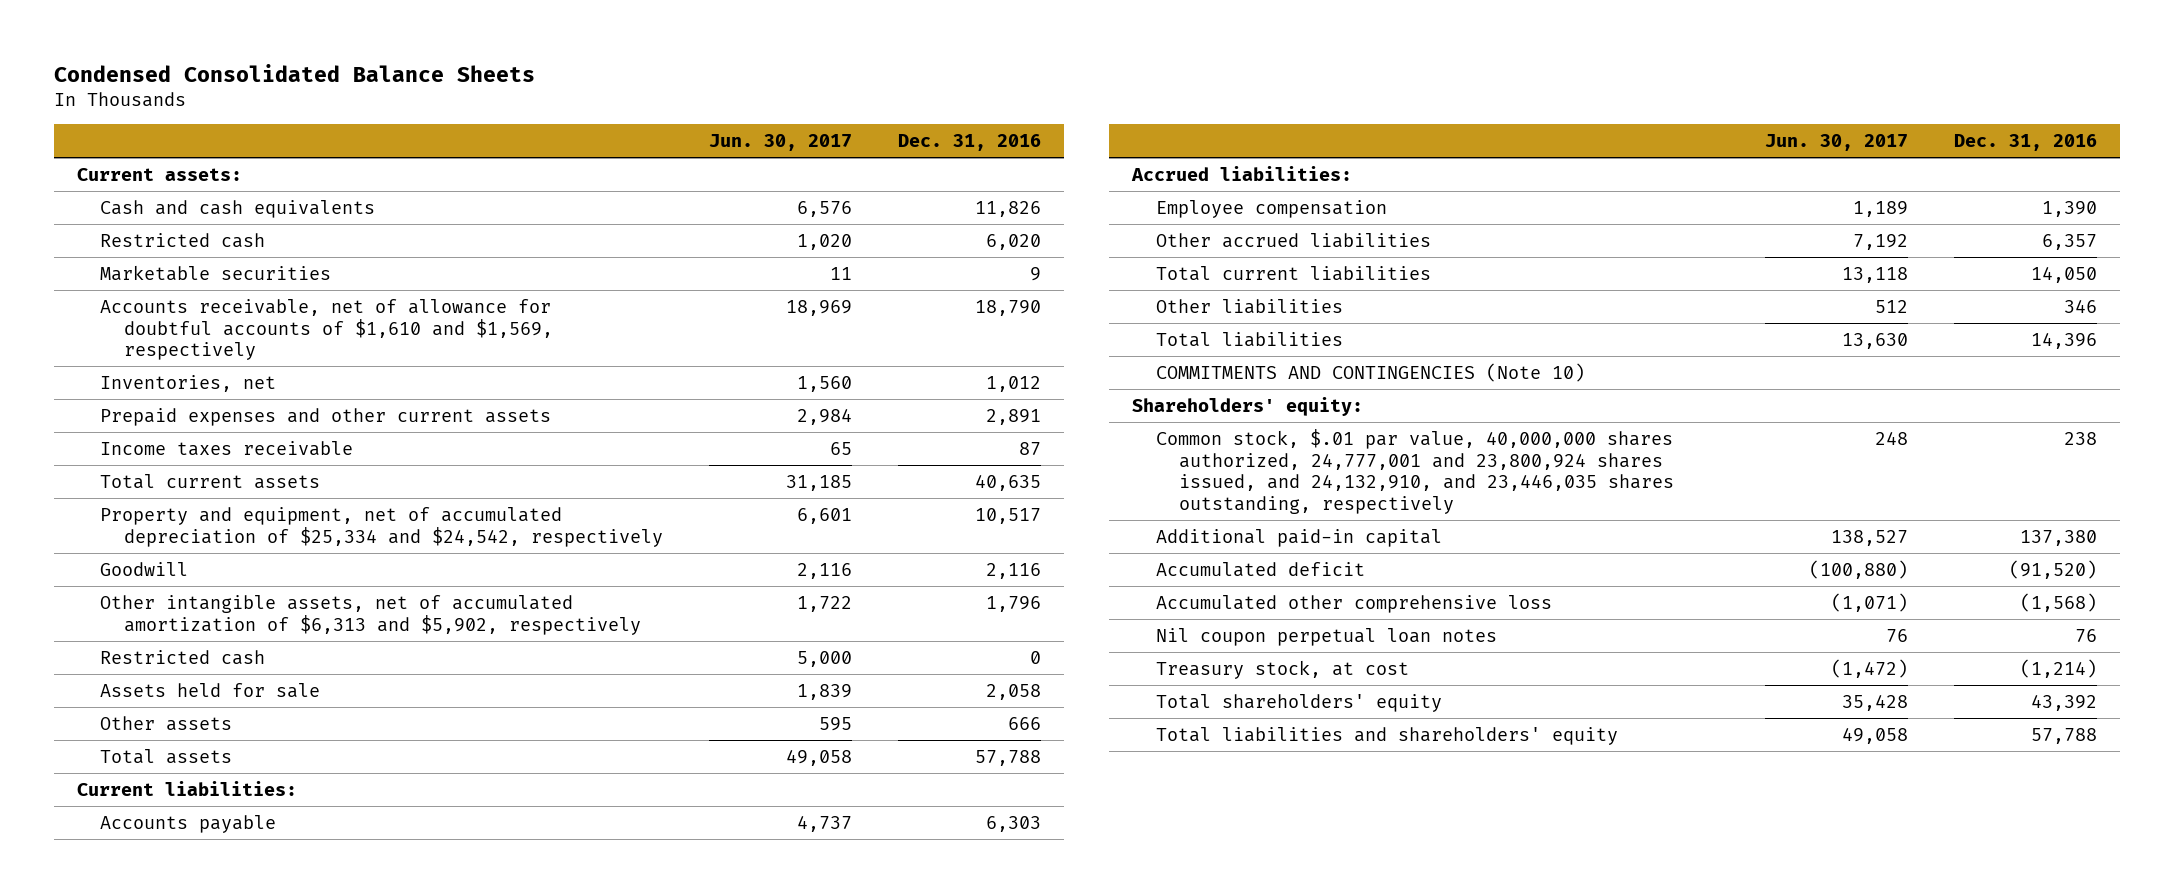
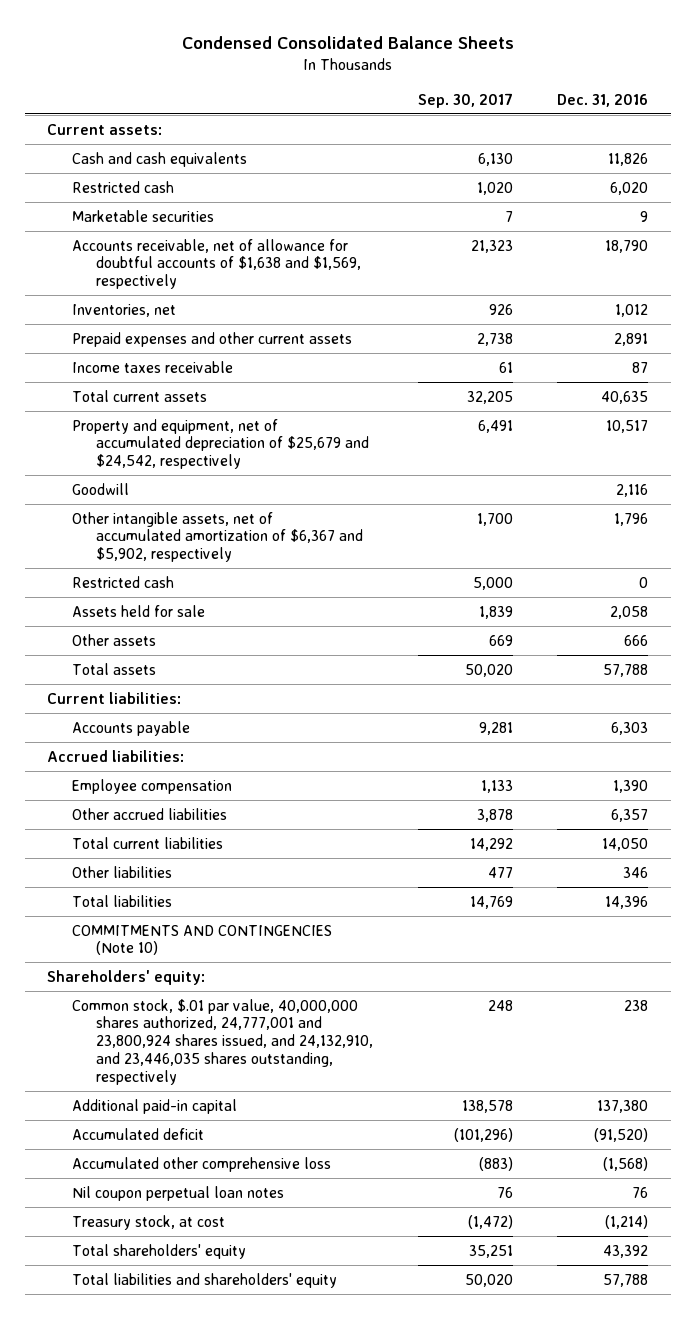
[708,134,852,152] Jun. 30, 2017 -> none
none -> [417,92,513,108] Sep. 30, 2017
[100,298,553,361] Accounts receivable, net of allowance for doubtful accounts of $1,610 and $1,569, respectively -> [71,238,361,290] Accounts receivable, net of allowance for doubtful accounts of $1,638 and $1,569, respectively
[100,506,663,547] Property and equipment, net of accumulated depreciation of $25,334 and $24,542, respectively -> [71,418,369,470] Property and equipment, net of accumulated depreciation of $25,679 and $24,542, respectively
[100,594,641,635] Other intangible assets, net of accumulated amortization of $6,313 and $5,902, respectively -> [71,511,363,563] Other intangible assets, net of accumulated amortization of $6,367 and $5,902, respectively

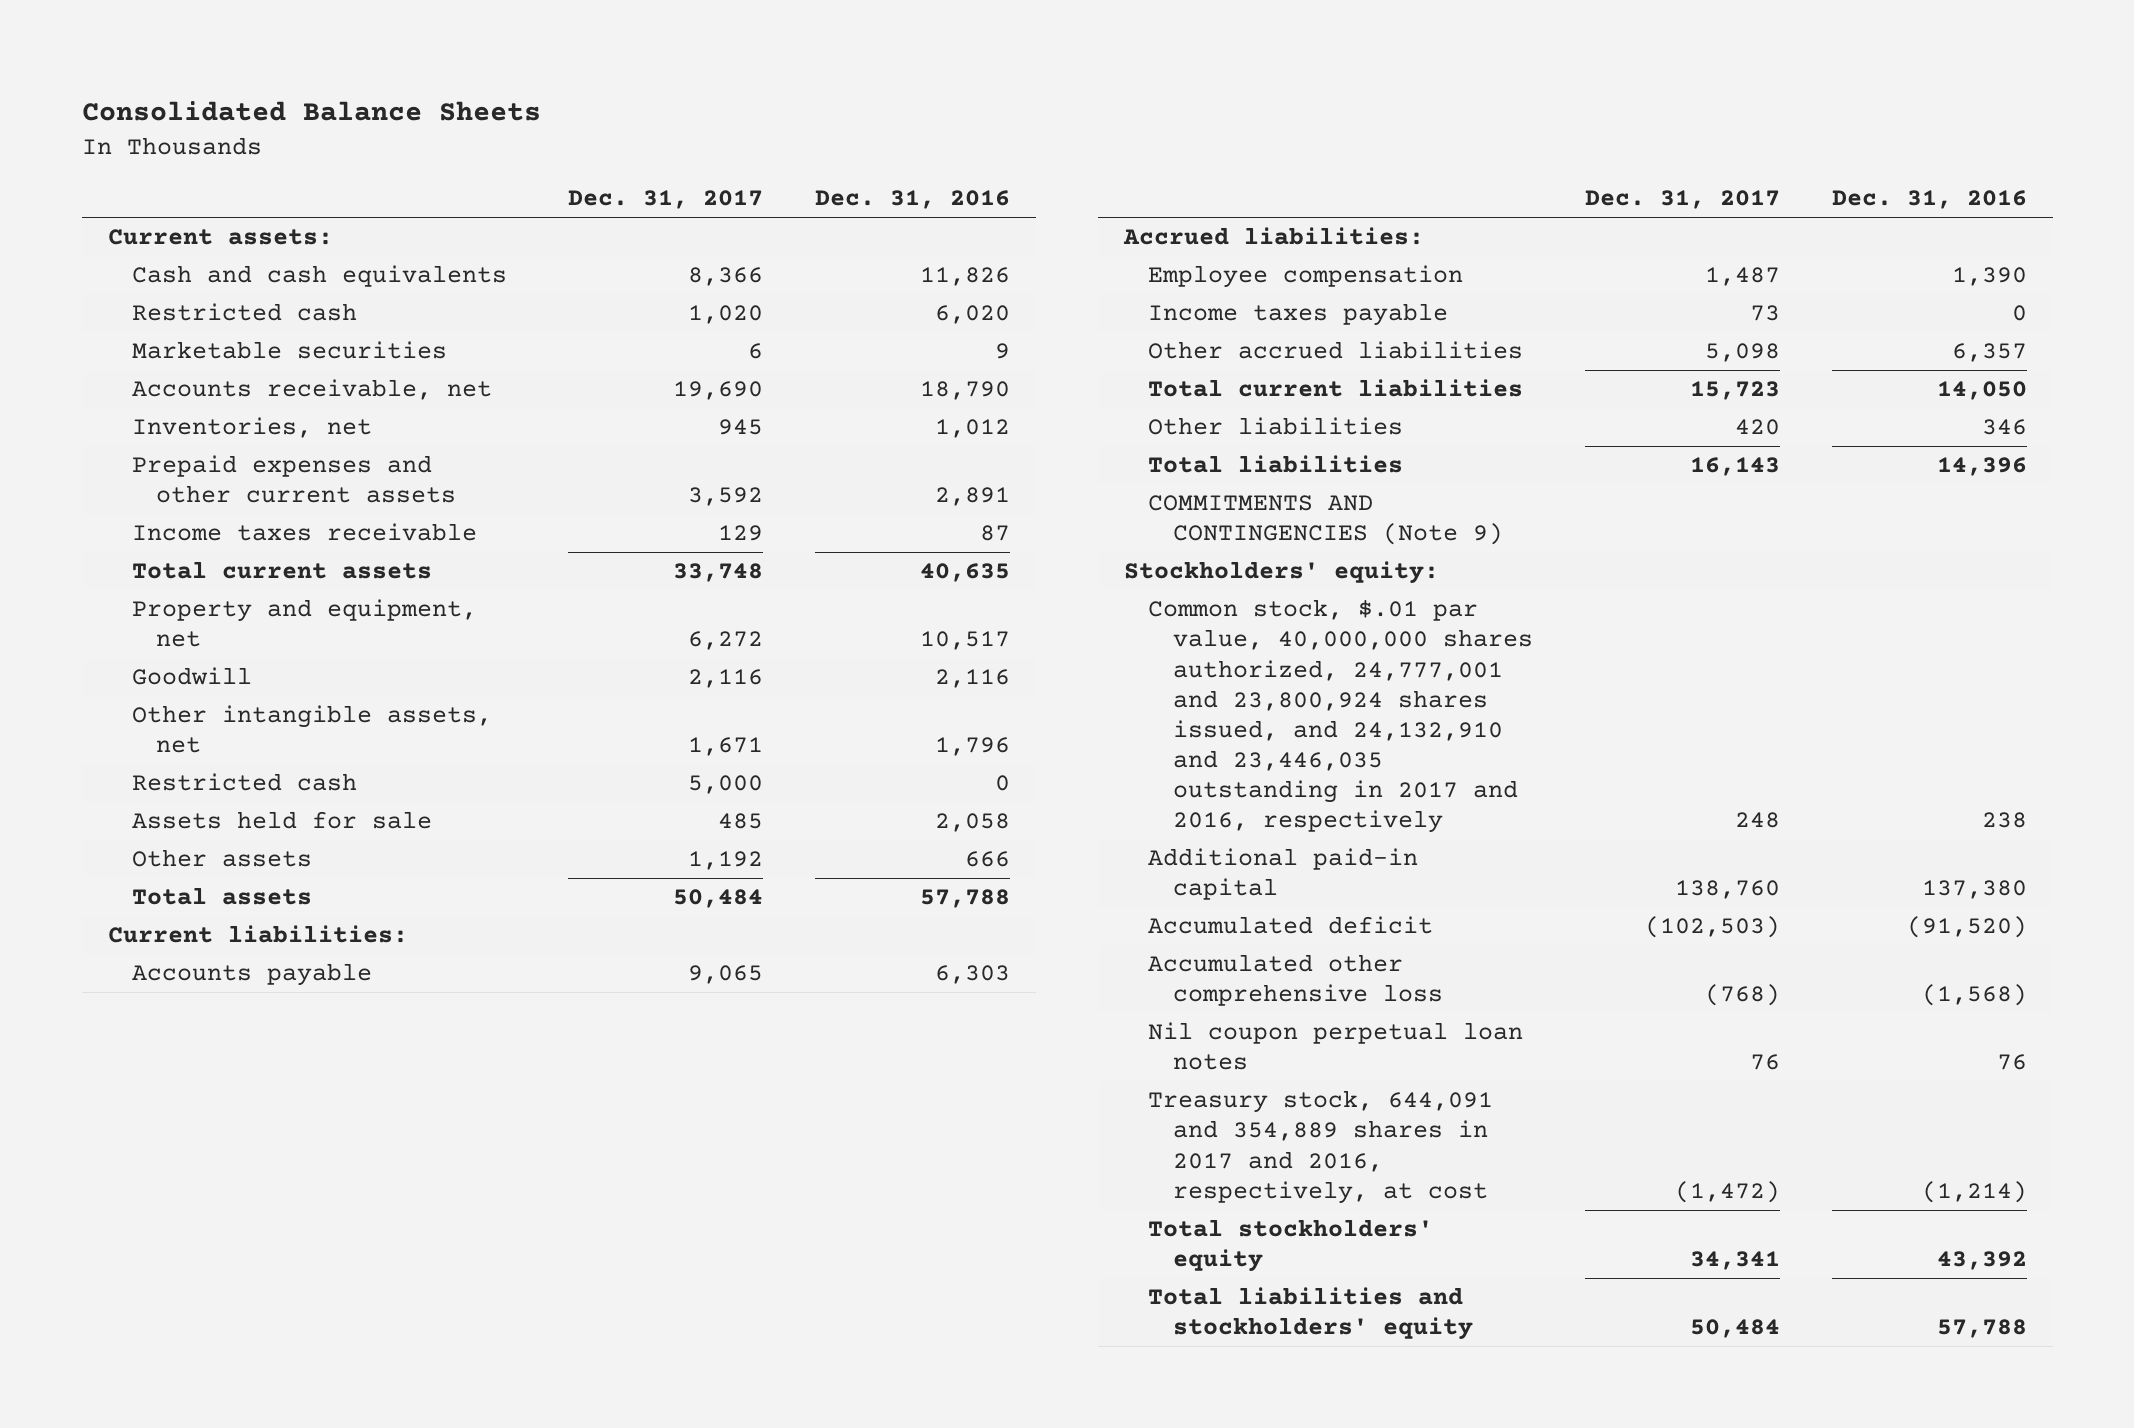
[181,35,514,49] Condensed Consolidated Balance Sheets -> [81,101,541,122] Consolidated Balance Sheets
[417,92,513,108] Sep. 30, 2017 -> none
none -> [567,190,763,210] Dec. 31, 2017
[71,238,361,290] Accounts receivable, net of allowance for doubtful accounts of $1,638 and $1,569, respectively -> [131,379,492,401] Accounts receivable, net
[71,418,369,470] Property and equipment, net of accumulated depreciation of $25,679 and $24,542, respectively -> [131,599,477,648] Property and equipment, net
[71,511,363,563] Other intangible assets, net of accumulated amortization of $6,367 and $5,902, respectively -> [131,705,492,754] Other intangible assets, net
none -> [1148,303,1449,327] Income taxes payable
[47,969,206,985] Shareholders' equity: -> none
[71,924,332,956] COMMITMENTS AND CONTINGENCIES (Note 10) -> [1148,495,1503,546] COMMITMENTS AND CONTINGENCIES (Note 9)
none -> [1124,561,1440,585] Stockholders' equity:
[71,998,373,1086] Common stock, $.01 par value, 40,000,000 shares authorized, 24,777,001 and 23,800,924 shares issued, and 24,132,910, and 23,446,035 shares outstanding, respectively -> [1148,599,1533,833] Common stock, $.01 par value, 40,000,000 shares authorized, 24,777,001 and 23,800,924 shares issued, and 24,132,910 and 23,446,035 outstanding in 2017 and 2016, respectively
[71,1214,225,1230] Treasury stock, at cost -> [1148,1090,1494,1204] Treasury stock, 644,091 and 354,889 shares in 2017 and 2016, respectively, at cost
[71,1243,246,1259] Total shareholders' equity -> [1148,1219,1434,1273] Total stockholders' equity
[71,1272,337,1288] Total liabilities and shareholders' equity -> [1148,1287,1473,1341] Total liabilities and stockholders' equity

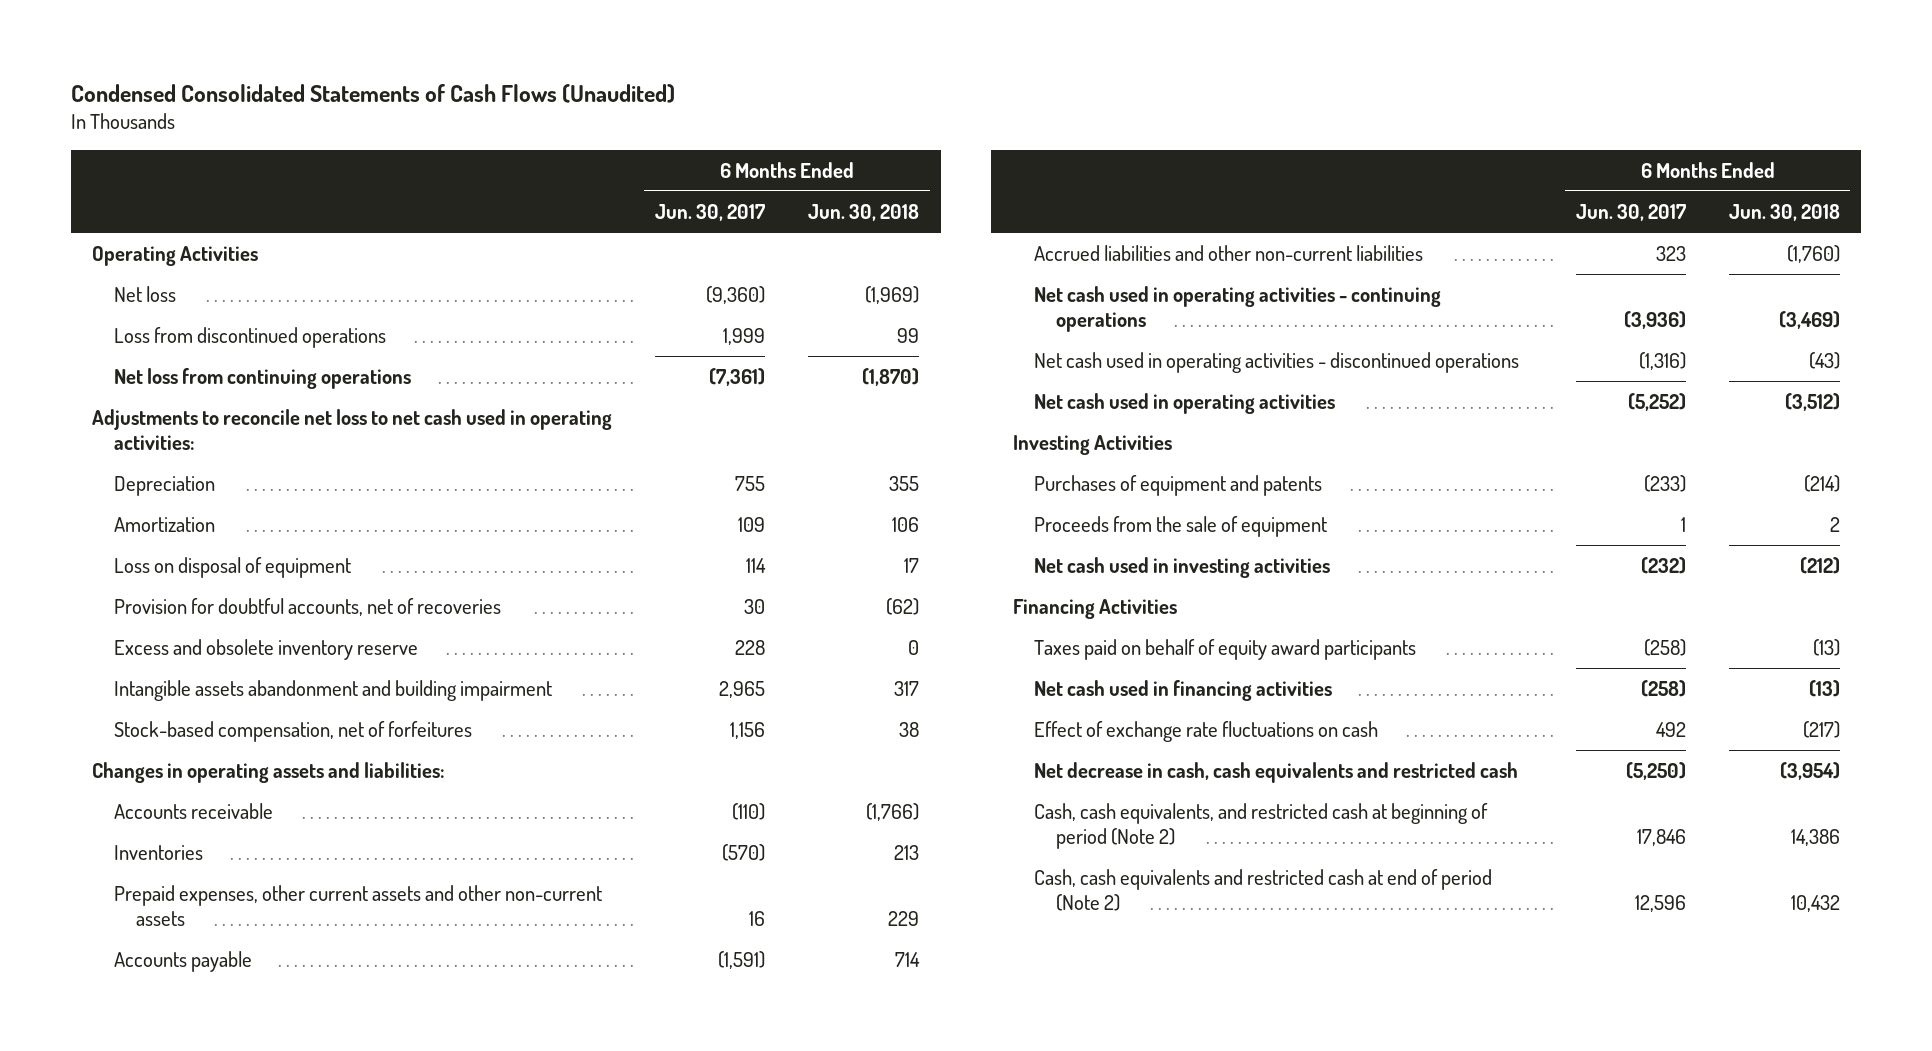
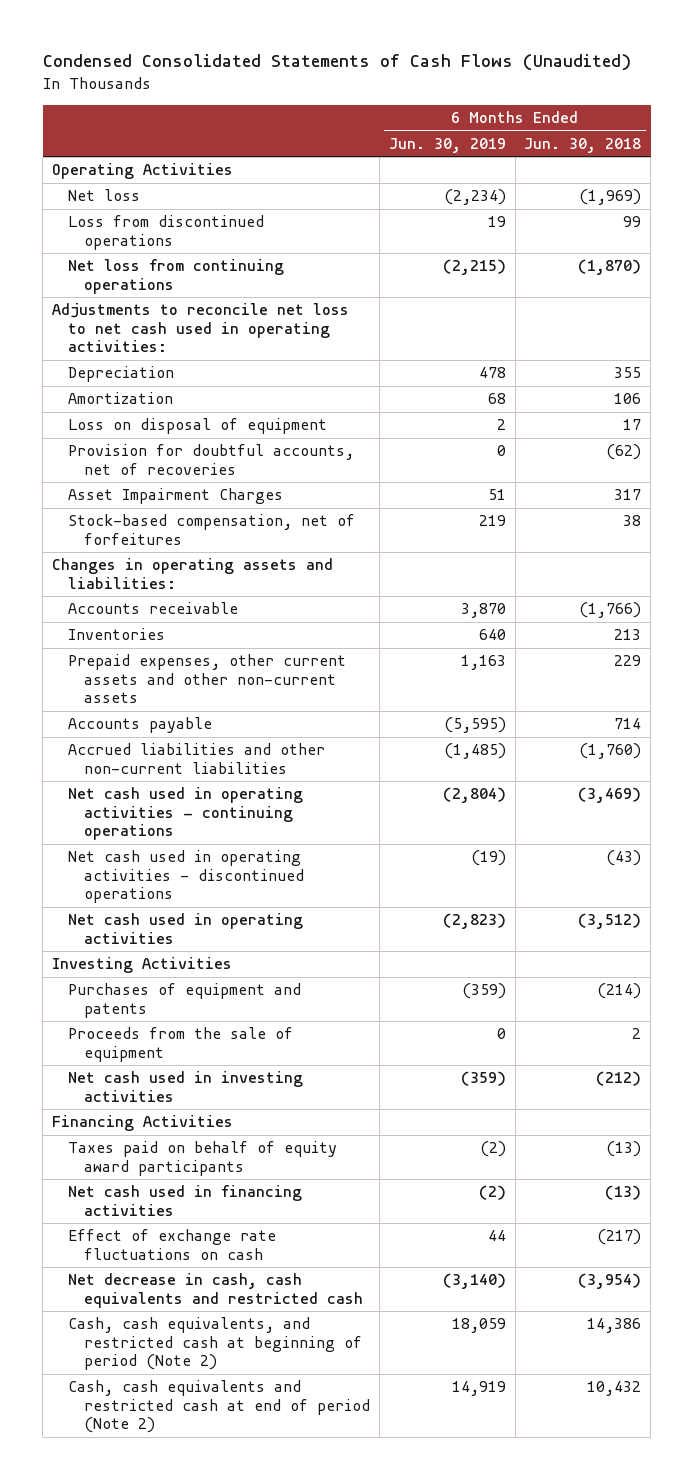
[655,203,766,221] Jun. 30, 2017 -> none
none -> [388,137,506,153] Jun. 30, 2019
[113,638,418,660] Excess and obsolete inventory reserve -> none
[113,679,552,701] Intangible assets abandonment and building impairment -> [68,488,284,505] Asset Impairment Charges

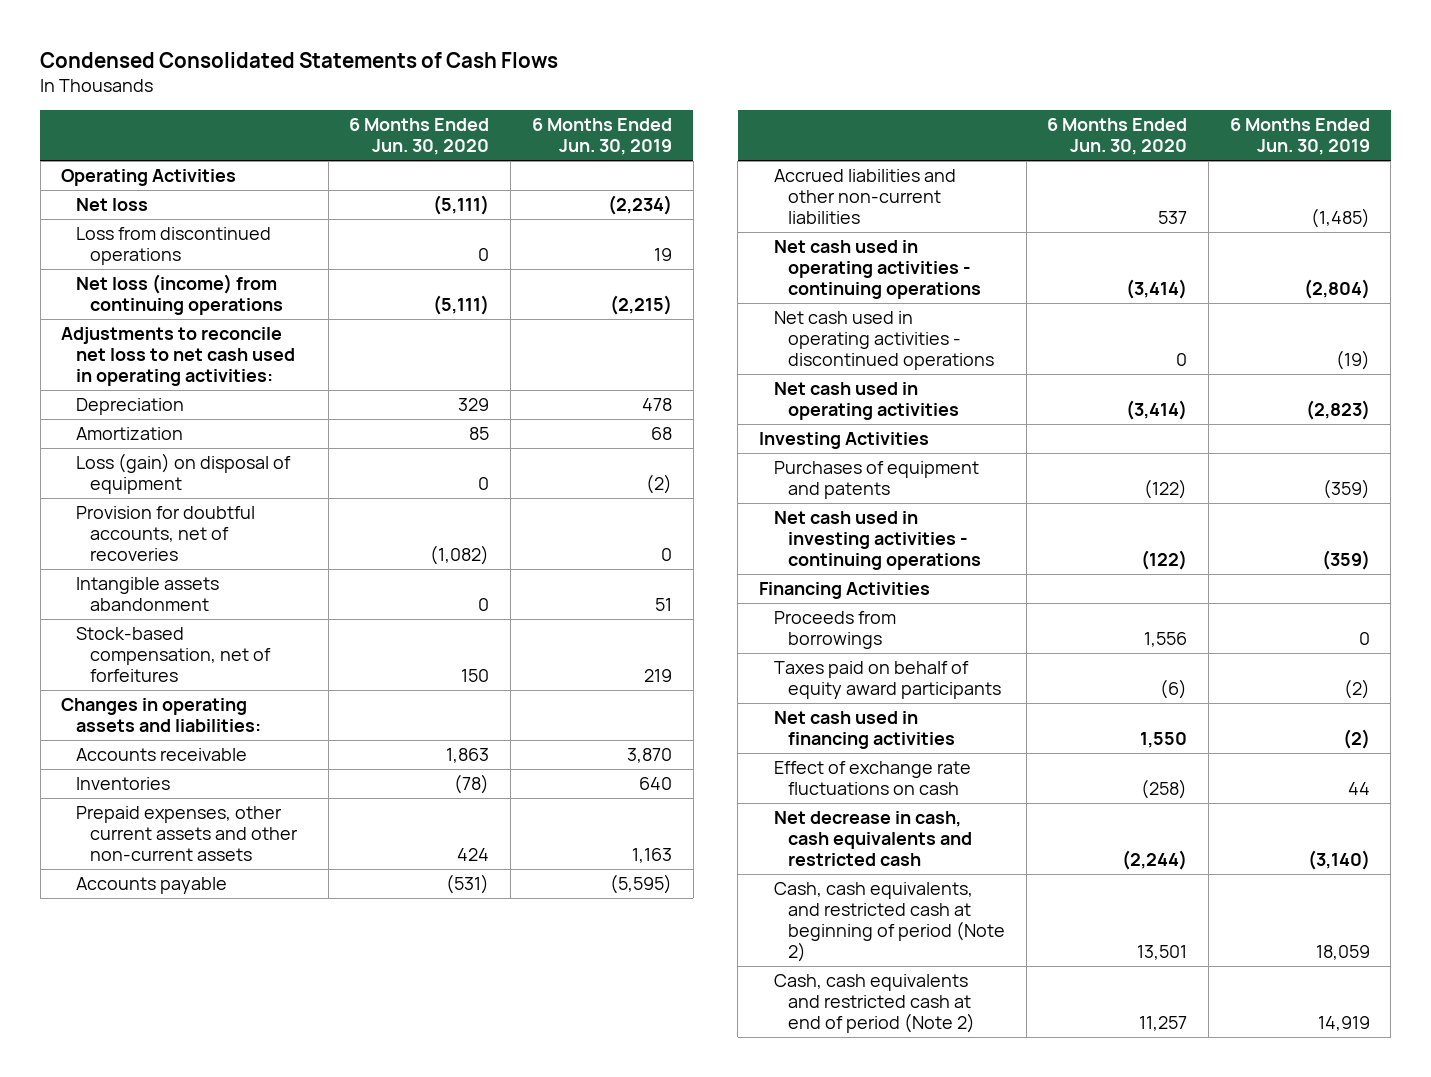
[42,54,631,72] Condensed Consolidated Statements of Cash Flows (Unaudited) -> [40,51,559,68] Condensed Consolidated Statements of Cash Flows
[524,137,642,153] Jun. 30, 2018 -> none
none -> [349,118,490,156] 6 Months Ended Jun. 30, 2020
[68,259,285,294] Net loss from continuing operations -> [75,274,283,316] Net loss (income) from continuing operations
[68,418,328,435] Loss on disposal of equipment -> [75,453,291,495] Loss (gain) on disposal of equipment
[496,419,506,431] 2 -> [645,474,672,495] (2)
[68,488,284,505] Asset Impairment Charges -> [75,577,219,612] Intangible assets abandonment
[68,1027,294,1062] Proceeds from the sale of equipment -> none
[68,1071,304,1102] Net cash used in investing activities -> [773,511,981,571] Net cash used in investing activities - continuing operations
none -> [773,611,896,650] Proceeds from borrowings

